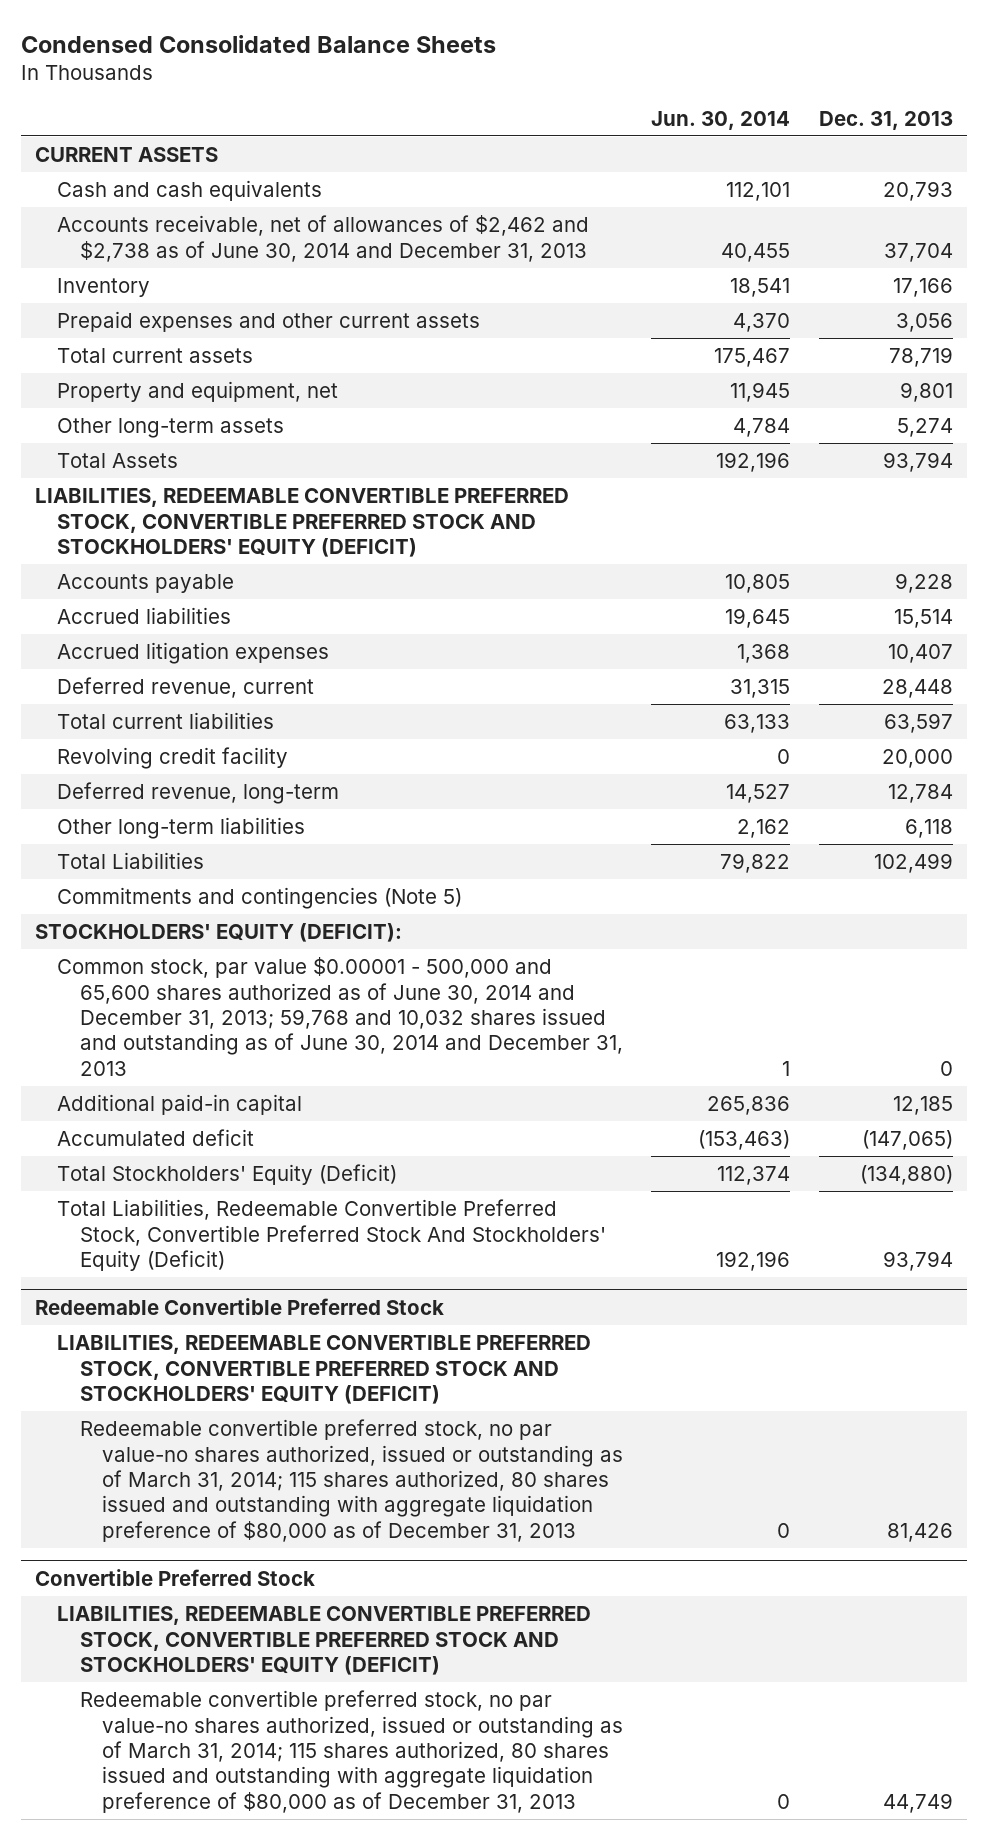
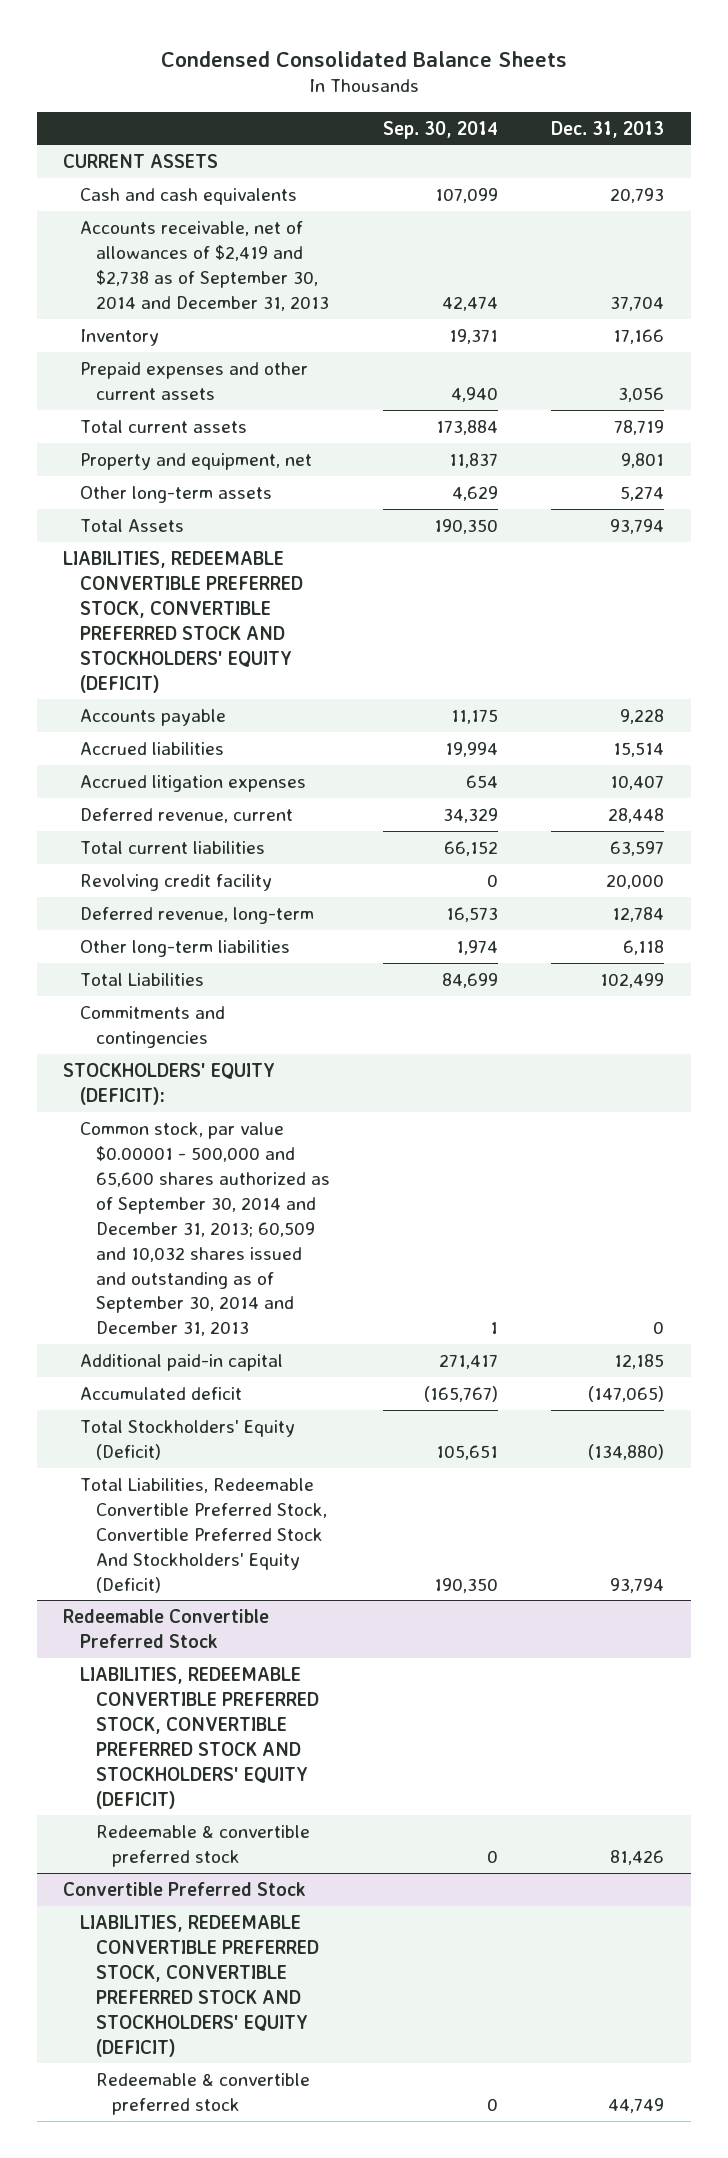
[651,110,791,130] Jun. 30, 2014 -> none
none -> [383,120,499,139] Sep. 30, 2014
[57,215,590,262] Accounts receivable, net of allowances of $2,462 and $2,738 as of June 30, 2014 and December 31, 2013 -> [79,220,329,311] Accounts receivable, net of allowances of $2,419 and $2,738 as of September 30, 2014 and December 31, 2013
[57,887,463,910] Commitments and contingencies (Note 5) -> [79,1005,225,1048] Commitments and contingencies
[57,957,623,1076] Common stock, par value $0.00001 - 500,000 and 65,600 shares authorized as of June 30, 2014 and December 31, 2013; 59,768 and 10,032 shares issued and outstanding as of June 30, 2014 and December 31, 2013 -> [79,1121,330,1337] Common stock, par value $0.00001 - 500,000 and 65,600 shares authorized as of September 30, 2014 and December 31, 2013; 60,509 and 10,032 shares issued and outstanding as of September 30, 2014 and December 31, 2013
[79,1419,623,1542] Redeemable convertible preferred stock, no par value-no shares authorized, issued or outstanding as of March 31, 2014; 115 shares authorized, 80 shares issued and outstanding with aggregate liquidation preference of $80,000 as of December 31, 2013 -> [95,1824,310,1867] Redeemable & convertible preferred stock
[79,1690,623,1813] Redeemable convertible preferred stock, no par value-no shares authorized, issued or outstanding as of March 31, 2014; 115 shares authorized, 80 shares issued and outstanding with aggregate liquidation preference of $80,000 as of December 31, 2013 -> [95,2072,310,2115] Redeemable & convertible preferred stock

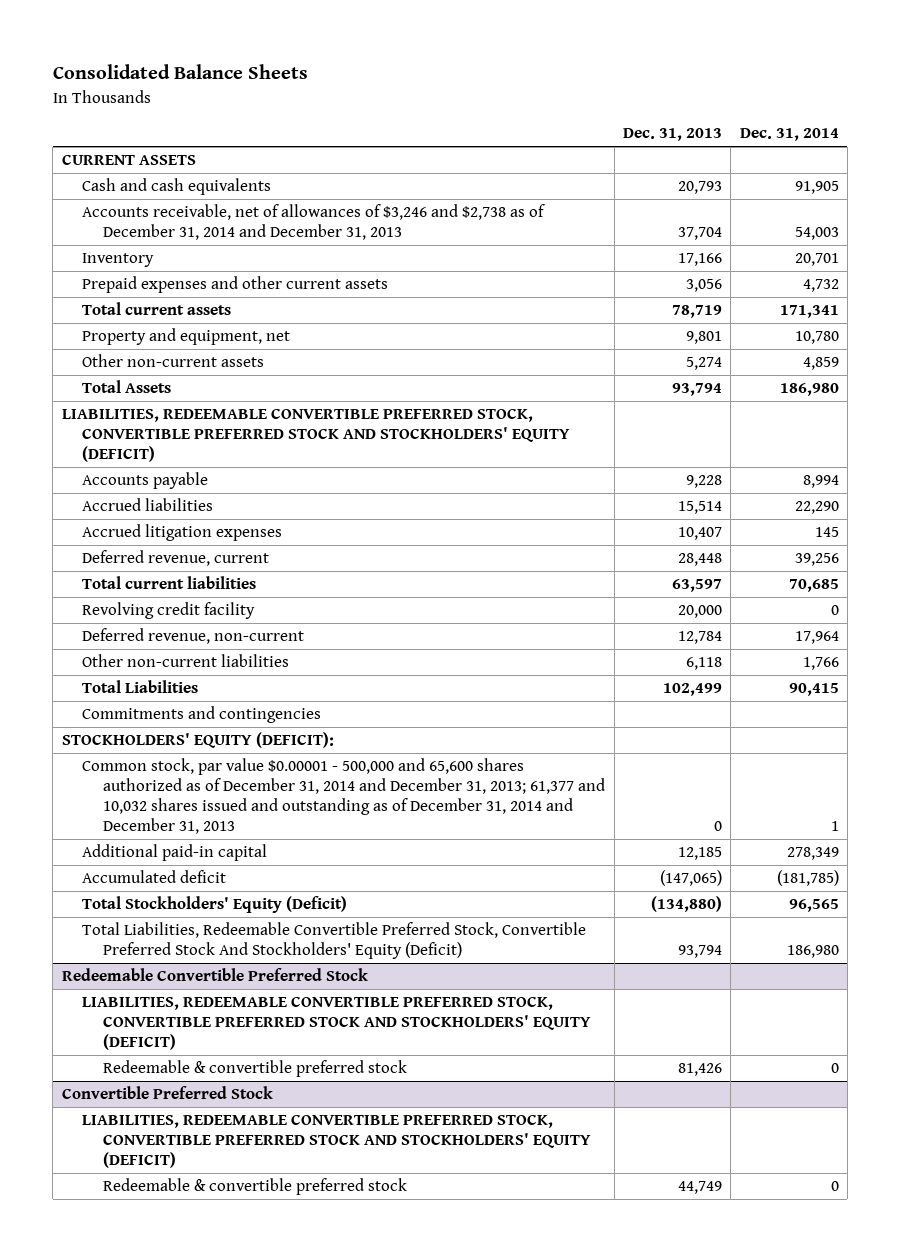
[160,50,567,67] Condensed Consolidated Balance Sheets -> [52,64,308,80] Consolidated Balance Sheets
[383,120,499,139] Sep. 30, 2014 -> none
none -> [739,128,839,142] Dec. 31, 2014
[79,220,329,311] Accounts receivable, net of allowances of $2,419 and $2,738 as of September 30, 2014 and December 31, 2013 -> [82,204,546,241] Accounts receivable, net of allowances of $3,246 and $2,738 as of December 31, 2014 and December 31, 2013
[79,485,272,503] Other long-term assets -> [82,354,265,368] Other non-current assets
[79,906,314,924] Deferred revenue, long-term -> [82,628,305,645] Deferred revenue, non-current
[79,939,290,957] Other long-term liabilities -> [82,654,290,668] Other non-current liabilities
[79,1121,330,1337] Common stock, par value $0.00001 - 500,000 and 65,600 shares authorized as of September 30, 2014 and December 31, 2013; 60,509 and 10,032 shares issued and outstanding as of September 30, 2014 and December 31, 2013 -> [82,758,606,834] Common stock, par value $0.00001 - 500,000 and 65,600 shares authorized as of December 31, 2014 and December 31, 2013; 61,377 and 10,032 shares issued and outstanding as of December 31, 2014 and December 31, 2013

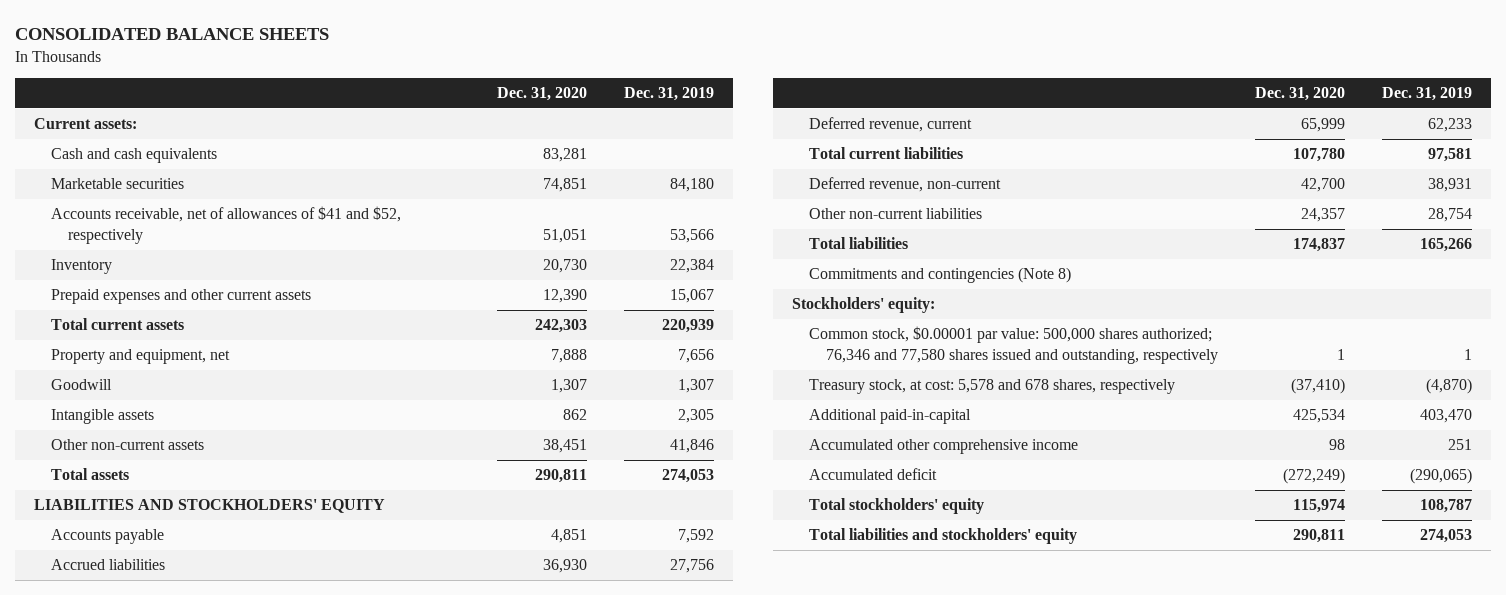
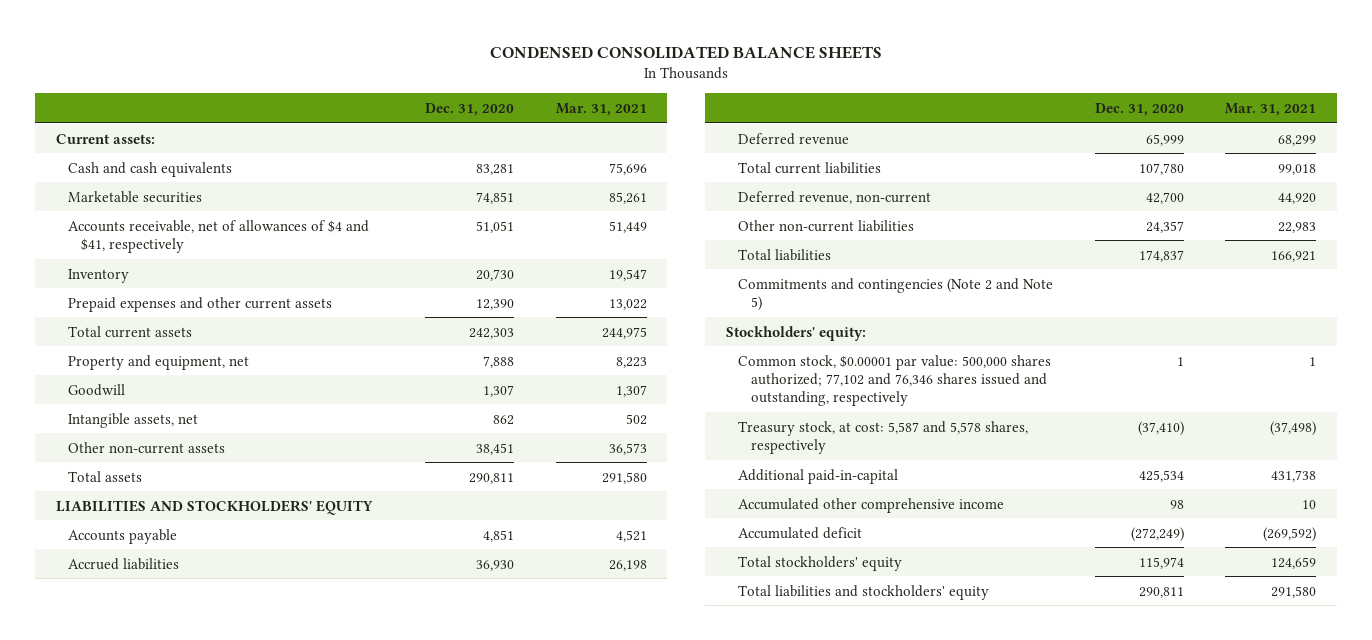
[15,28,330,41] CONSOLIDATED BALANCE SHEETS -> [490,46,883,60] CONDENSED CONSOLIDATED BALANCE SHEETS
[624,87,715,102] Dec. 31, 2019 -> none
none -> [555,102,647,116] Mar. 31, 2021
[50,206,401,245] Accounts receivable, net of allowances of $41 and $52, respectively -> [68,219,370,253] Accounts receivable, net of allowances of $4 and $41, respectively
[50,409,154,425] Intangible assets -> [68,412,199,428] Intangible assets, net
[808,117,972,133] Deferred revenue, current -> [738,132,850,145] Deferred revenue
[808,267,1071,284] Commitments and contingencies (Note 8) -> [738,277,1054,311] Commitments and contingencies (Note 2 and Note 5)
[808,326,1218,365] Common stock, $0.00001 par value: 500,000 shares authorized; 76,346 and 77,580 shares issued and outstanding, respectively -> [738,354,1052,407] Common stock, $0.00001 par value: 500,000 shares authorized; 77,102 and 76,346 shares issued and outstanding, respectively
[808,379,1175,395] Treasury stock, at cost: 5,578 and 678 shares, respectively -> [738,420,1029,454] Treasury stock, at cost: 5,587 and 5,578 shares, respectively

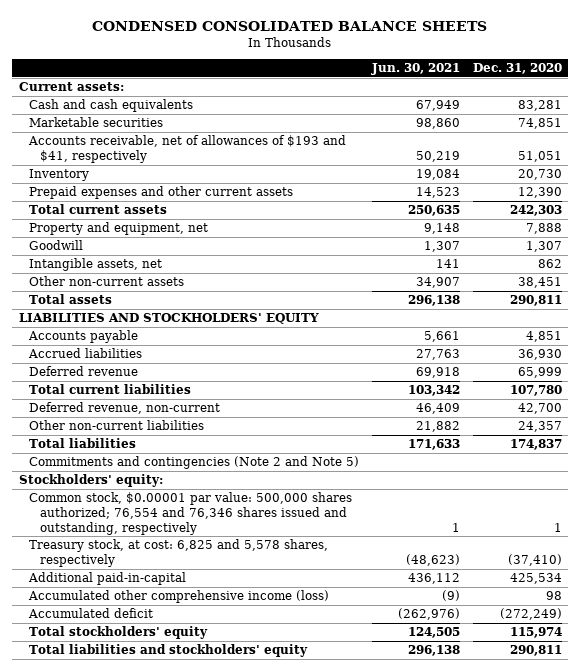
[555,102,647,116] Mar. 31, 2021 -> none
none -> [371,62,461,75] Jun. 30, 2021
[68,219,370,253] Accounts receivable, net of allowances of $4 and $41, respectively -> [28,135,347,163] Accounts receivable, net of allowances of $193 and $41, respectively
[738,354,1052,407] Common stock, $0.00001 par value: 500,000 shares authorized; 77,102 and 76,346 shares issued and outstanding, respectively -> [29,492,353,535] Common stock, $0.00001 par value: 500,000 shares authorized; 76,554 and 76,346 shares issued and outstanding, respectively
[738,420,1029,454] Treasury stock, at cost: 5,587 and 5,578 shares, respectively -> [29,539,329,567] Treasury stock, at cost: 6,825 and 5,578 shares, respectively
[738,497,1005,513] Accumulated other comprehensive income -> [28,590,330,604] Accumulated other comprehensive income (loss)

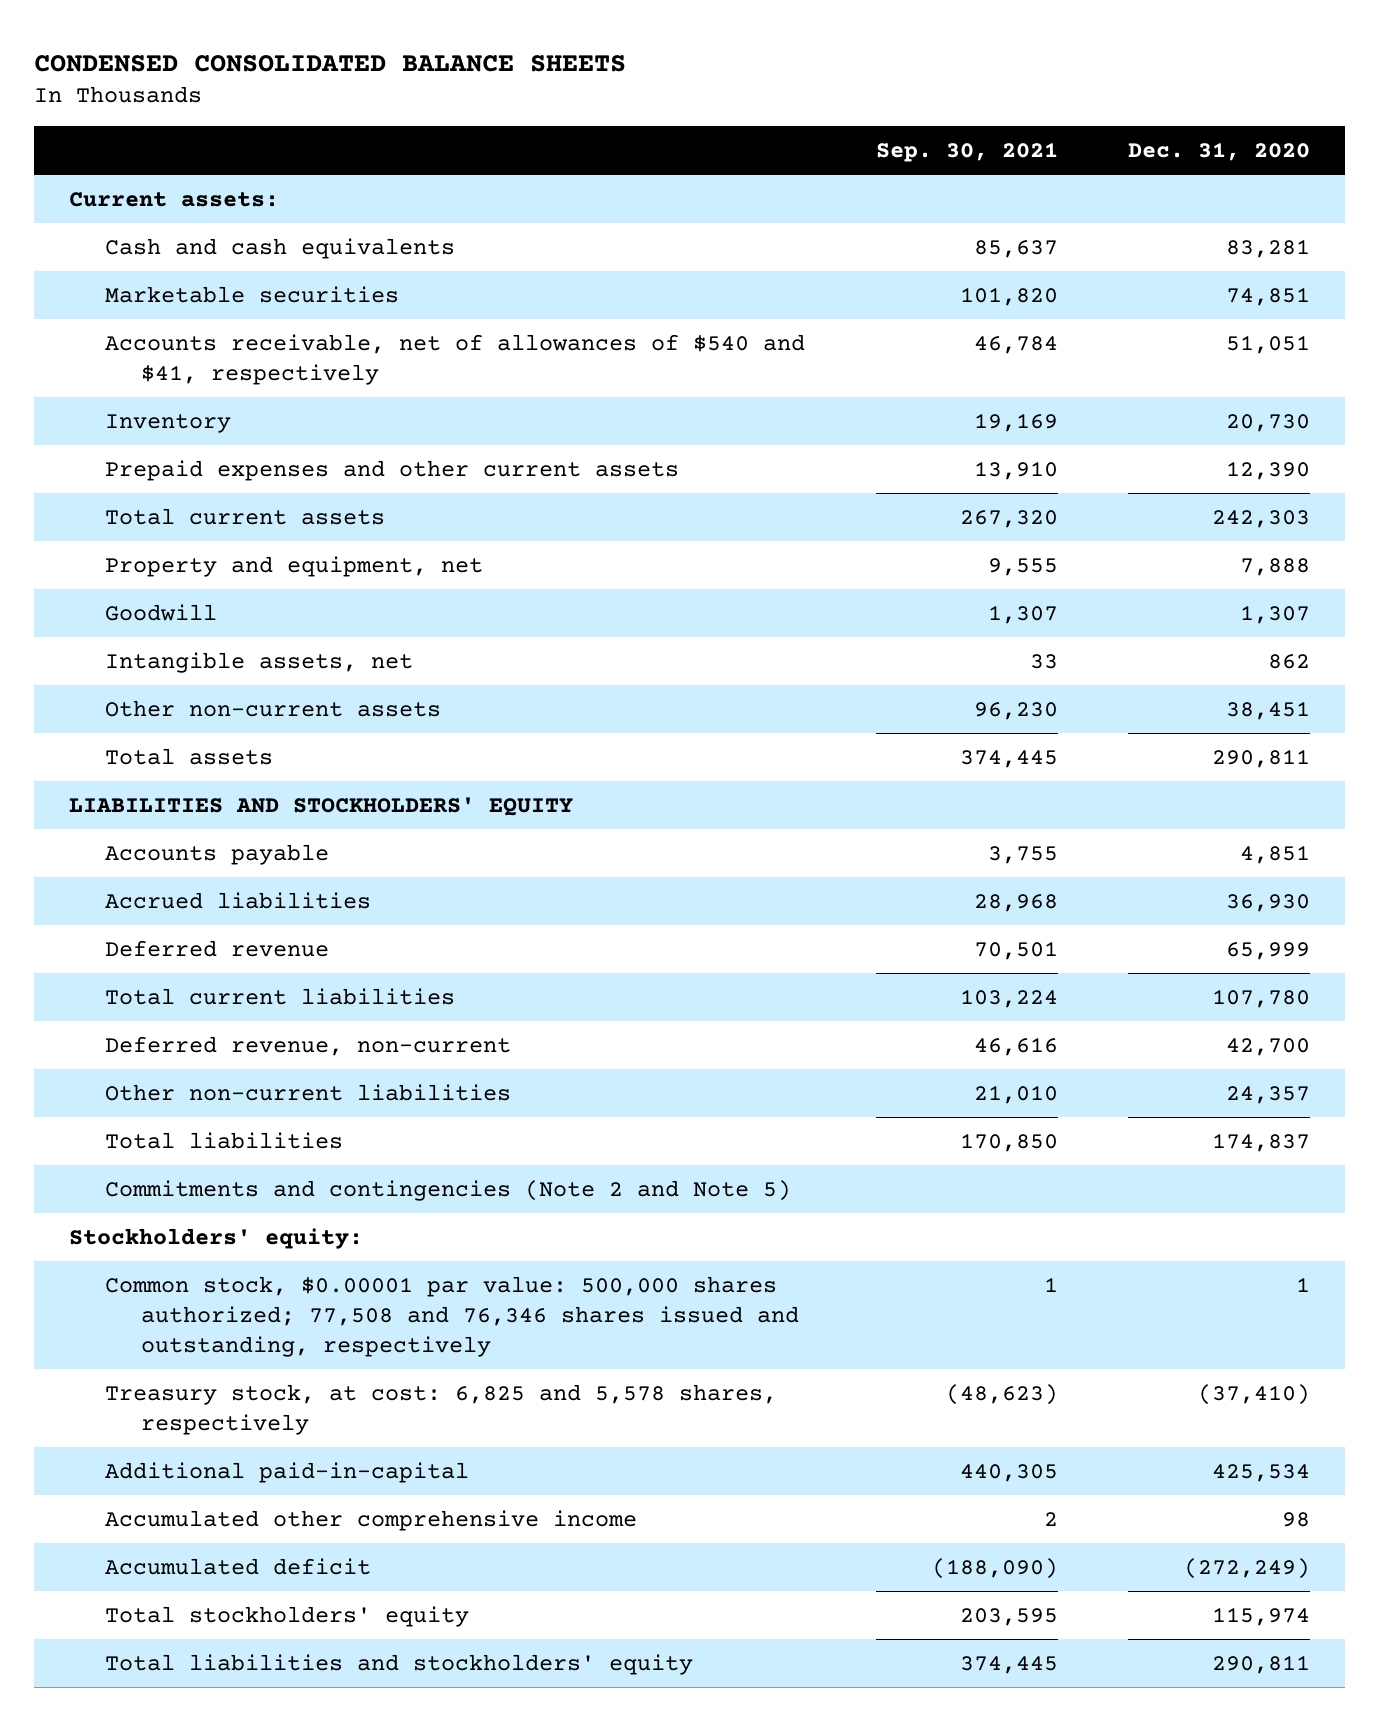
[371,62,461,75] Jun. 30, 2021 -> none
none -> [875,142,1058,163] Sep. 30, 2021
[28,135,347,163] Accounts receivable, net of allowances of $193 and $41, respectively -> [105,334,806,386] Accounts receivable, net of allowances of $540 and $41, respectively
[29,492,353,535] Common stock, $0.00001 par value: 500,000 shares authorized; 76,554 and 76,346 shares issued and outstanding, respectively -> [105,1276,800,1357] Common stock, $0.00001 par value: 500,000 shares authorized; 77,508 and 76,346 shares issued and outstanding, respectively
[28,590,330,604] Accumulated other comprehensive income (loss) -> [105,1510,638,1532] Accumulated other comprehensive income

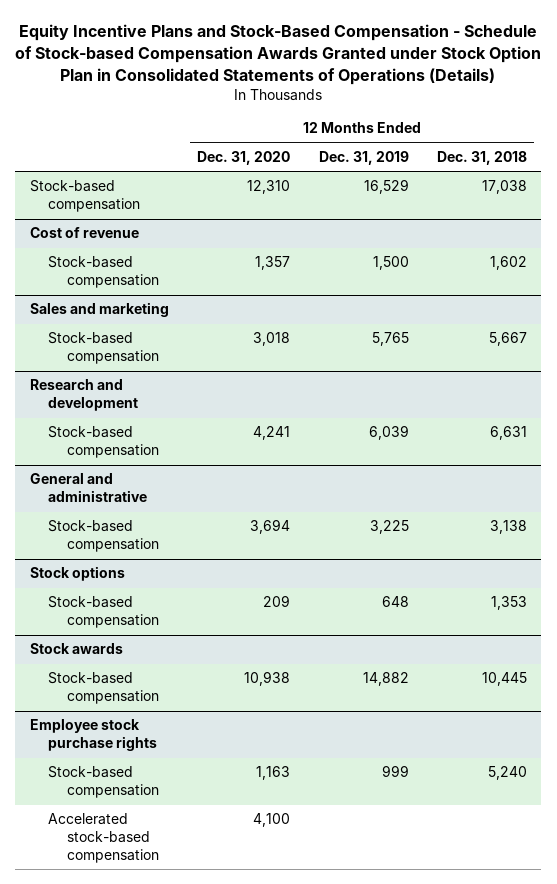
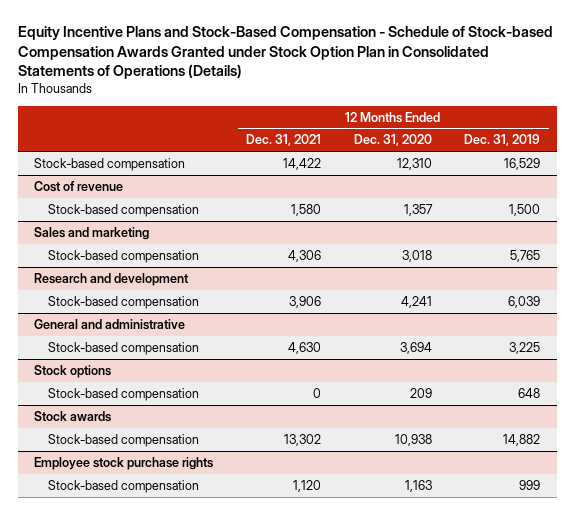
[437,150,528,165] Dec. 31, 2018 -> none
none -> [245,134,321,147] Dec. 31, 2021
[48,813,160,864] Accelerated stock-based compensation -> none

